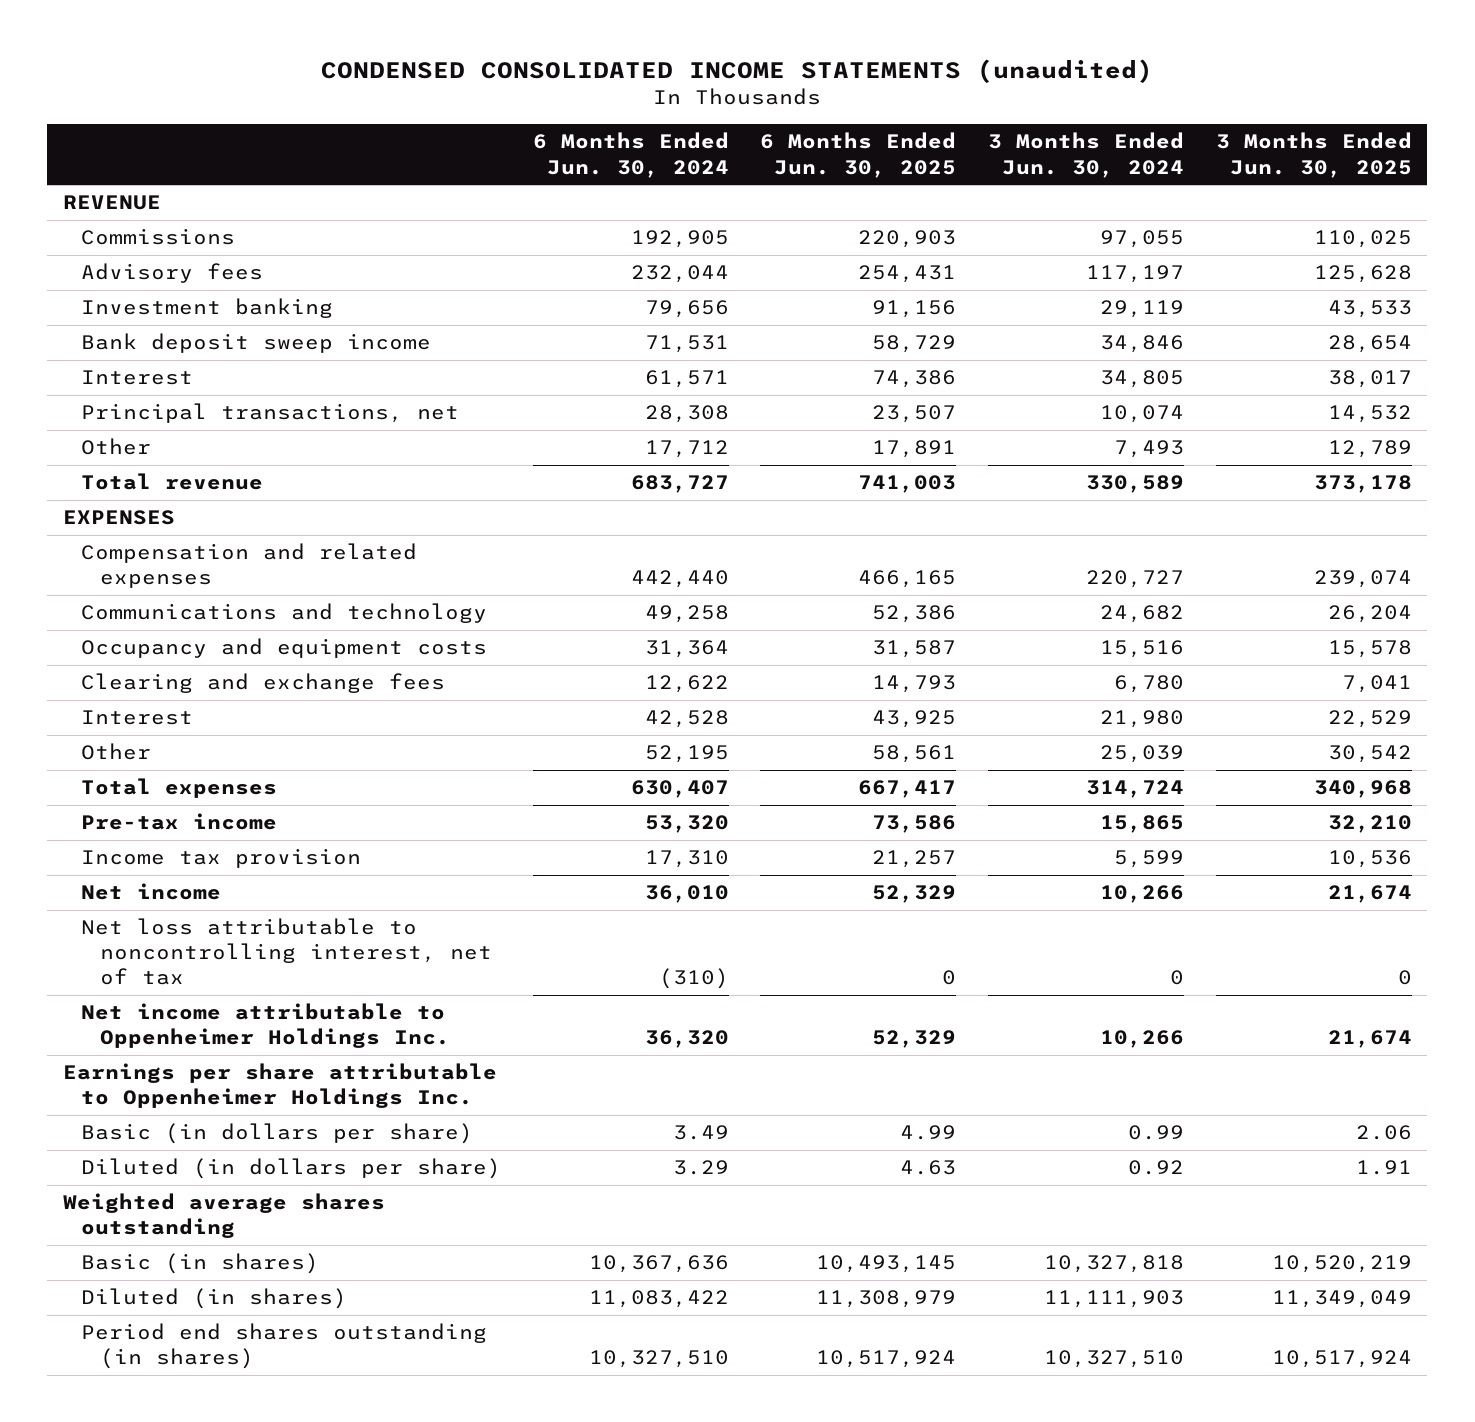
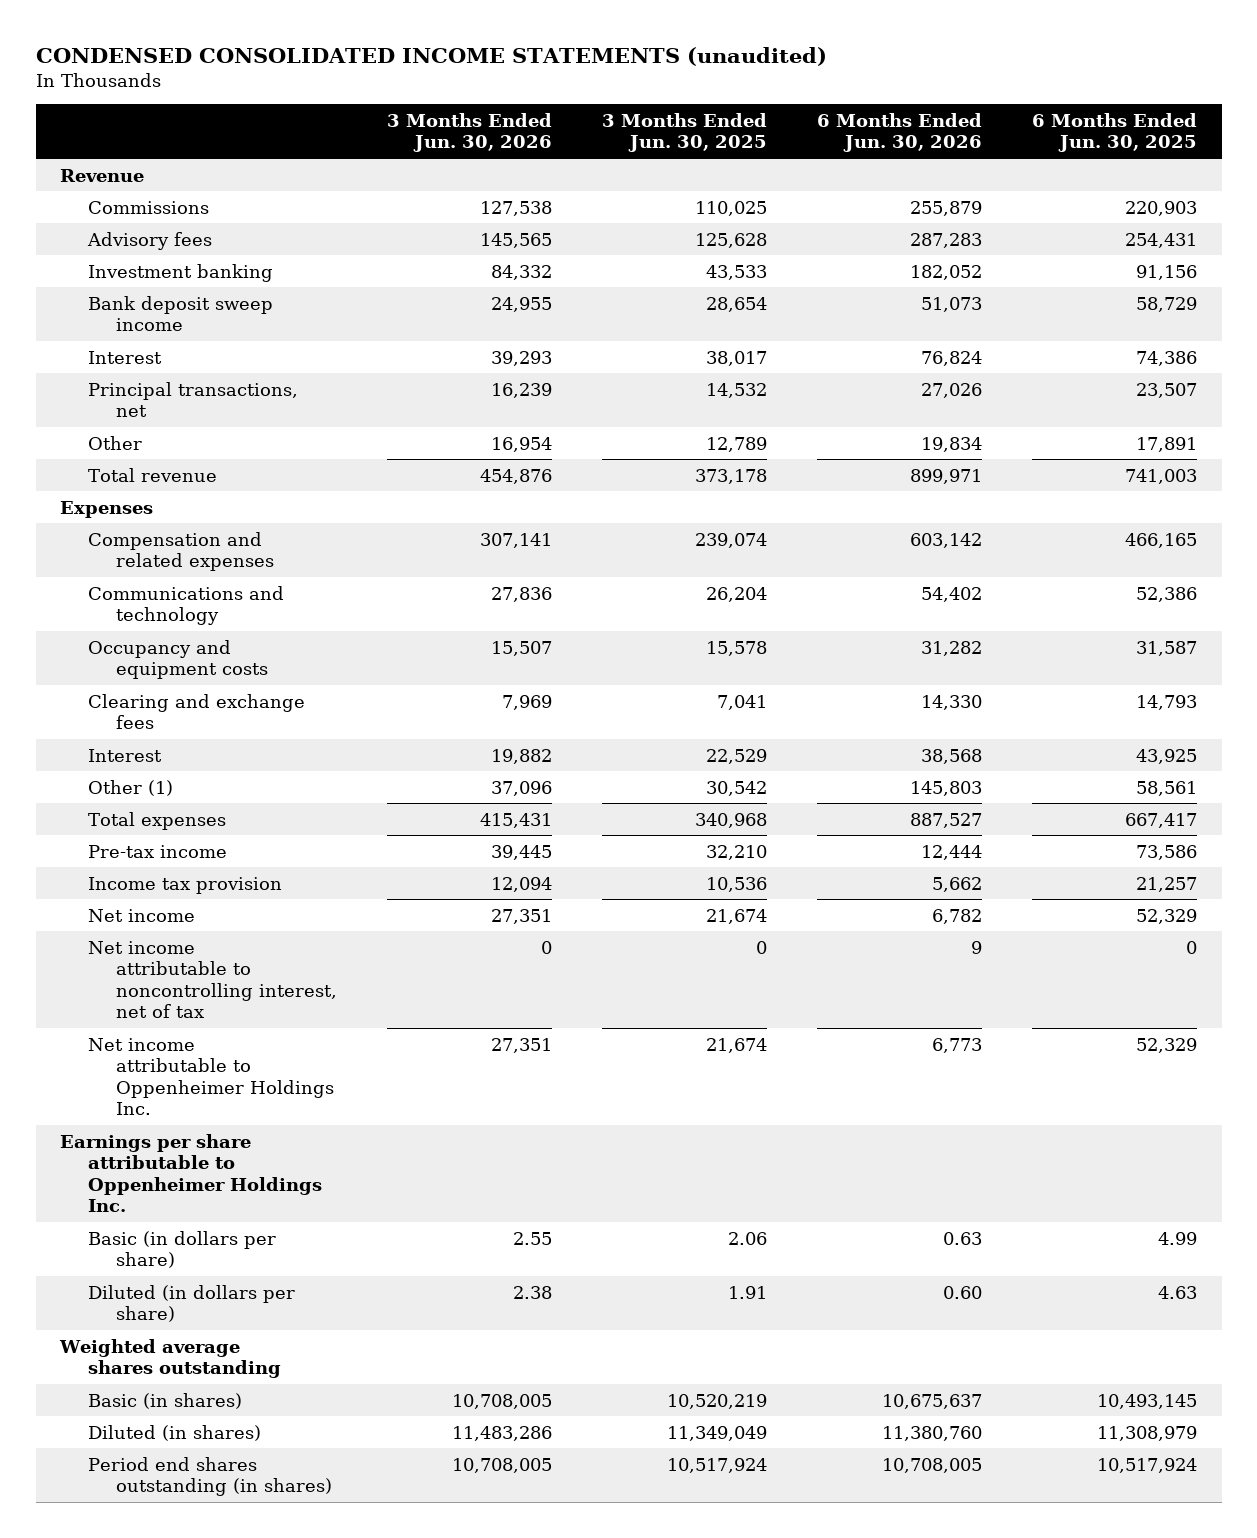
[532,132,729,178] 6 Months Ended Jun. 30, 2024 -> none
[987,132,1184,178] 3 Months Ended Jun. 30, 2024 -> none
none -> [386,112,552,153] 3 Months Ended Jun. 30, 2026
none -> [816,112,982,153] 6 Months Ended Jun. 30, 2026
[63,195,162,211] REVENUE -> [60,168,145,182] Revenue
[63,510,176,526] EXPENSES -> [60,500,154,518] Expenses
[81,743,152,761] Other -> [88,779,174,796] Other (1)
[81,918,492,986] Net loss attributable to noncontrolling interest, net of tax -> [88,940,338,1019] Net income attributable to noncontrolling interest, net of tax

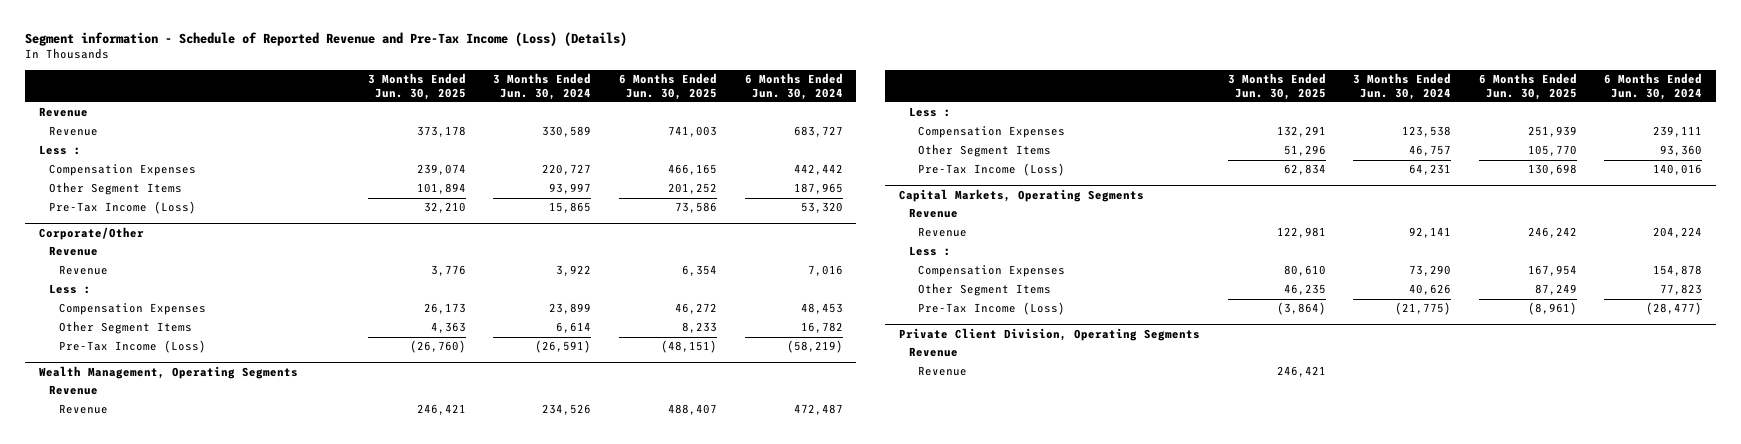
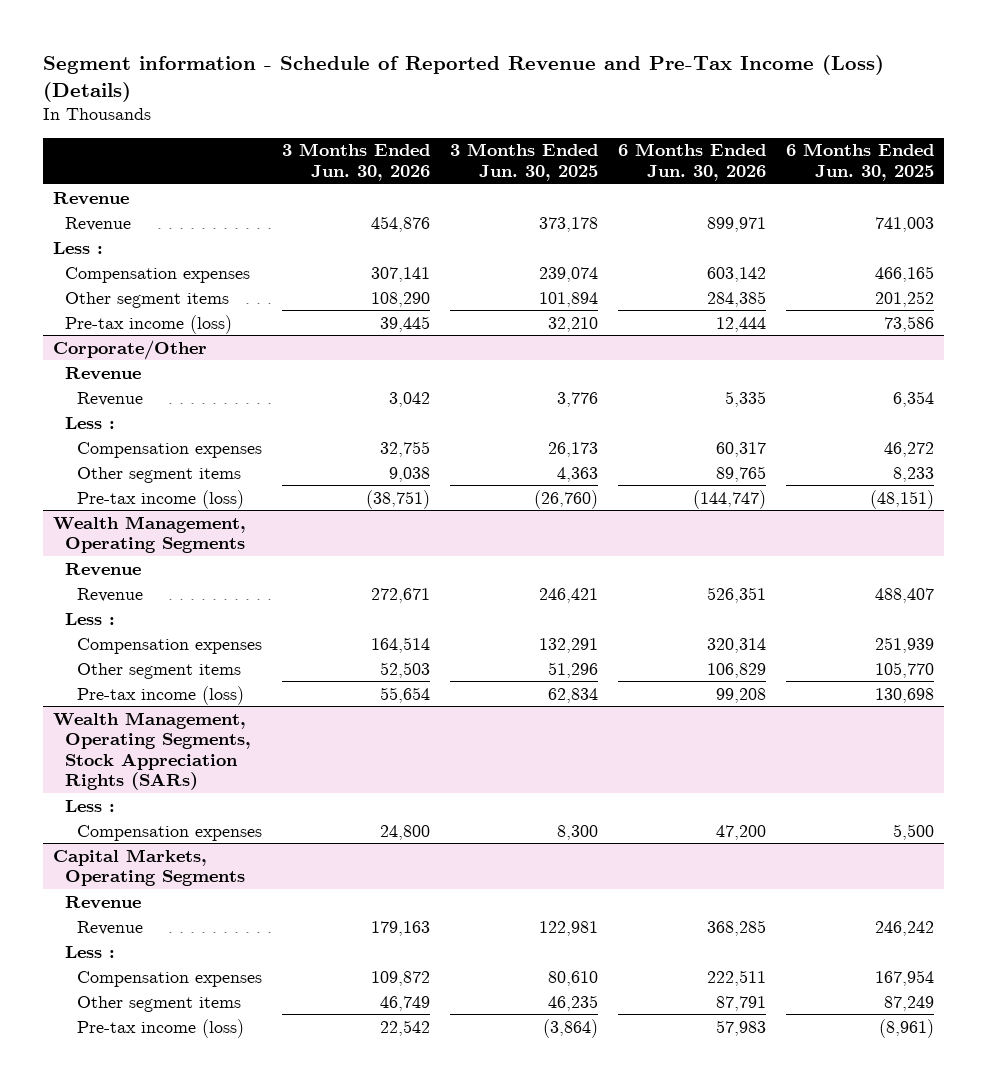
[493,73,592,100] 3 Months Ended Jun. 30, 2024 -> none
[744,73,843,100] 6 Months Ended Jun. 30, 2024 -> none
none -> [282,143,431,181] 3 Months Ended Jun. 30, 2026
none -> [618,143,767,181] 6 Months Ended Jun. 30, 2026
[48,164,196,177] Compensation Expenses -> [65,266,251,283] Compensation expenses
[48,182,182,196] Other Segment Items -> [65,291,230,308] Other segment items
[48,201,196,215] Pre-Tax Income (Loss) -> [65,314,233,334] Pre-tax income (loss)
[58,303,206,316] Compensation Expenses -> [77,441,263,458] Compensation expenses
[58,321,192,335] Other Segment Items -> [77,466,242,483] Other segment items
[58,340,206,354] Pre-Tax Income (Loss) -> [77,489,245,509] Pre-tax income (loss)
[918,126,1066,139] Compensation Expenses -> [77,637,263,654] Compensation expenses
[918,144,1052,158] Other Segment Items -> [77,662,242,679] Other segment items
[918,163,1066,177] Pre-Tax Income (Loss) -> [77,685,245,705] Pre-tax income (loss)
none -> [52,711,252,791] Wealth Management, Operating Segments, Stock Appreciation Rights (SARs)
none -> [65,799,116,812] Less :
none -> [77,824,263,841] Compensation expenses
[898,328,1200,342] Private Client Division, Operating Segments -> none
[908,347,958,358] Revenue -> none
[918,366,968,377] Revenue -> none
[918,265,1066,278] Compensation Expenses -> [77,970,263,987] Compensation expenses
[918,283,1052,297] Other Segment Items -> [77,995,242,1012] Other segment items
[918,302,1066,316] Pre-Tax Income (Loss) -> [77,1018,245,1038] Pre-tax income (loss)

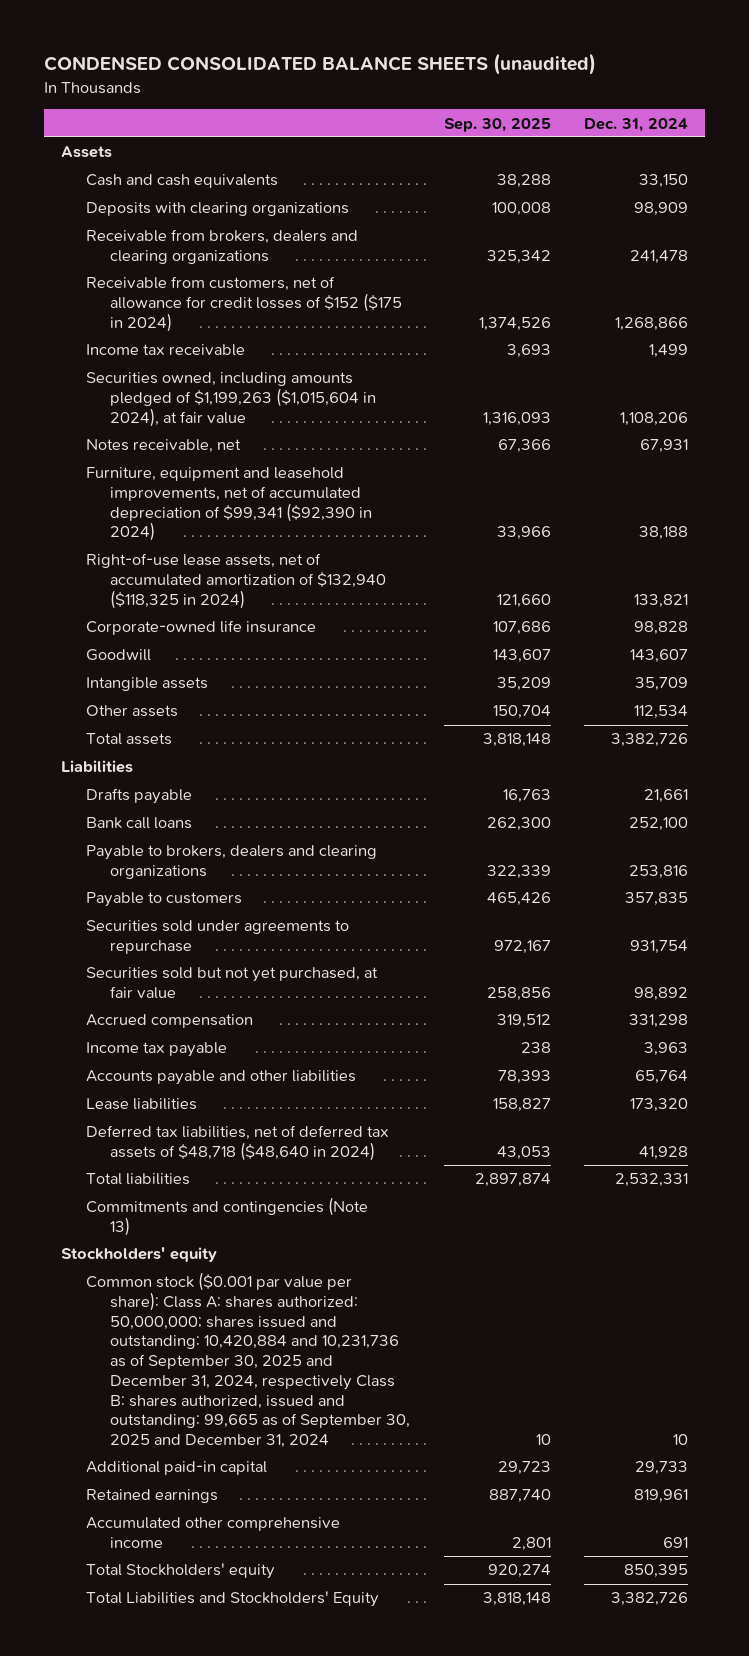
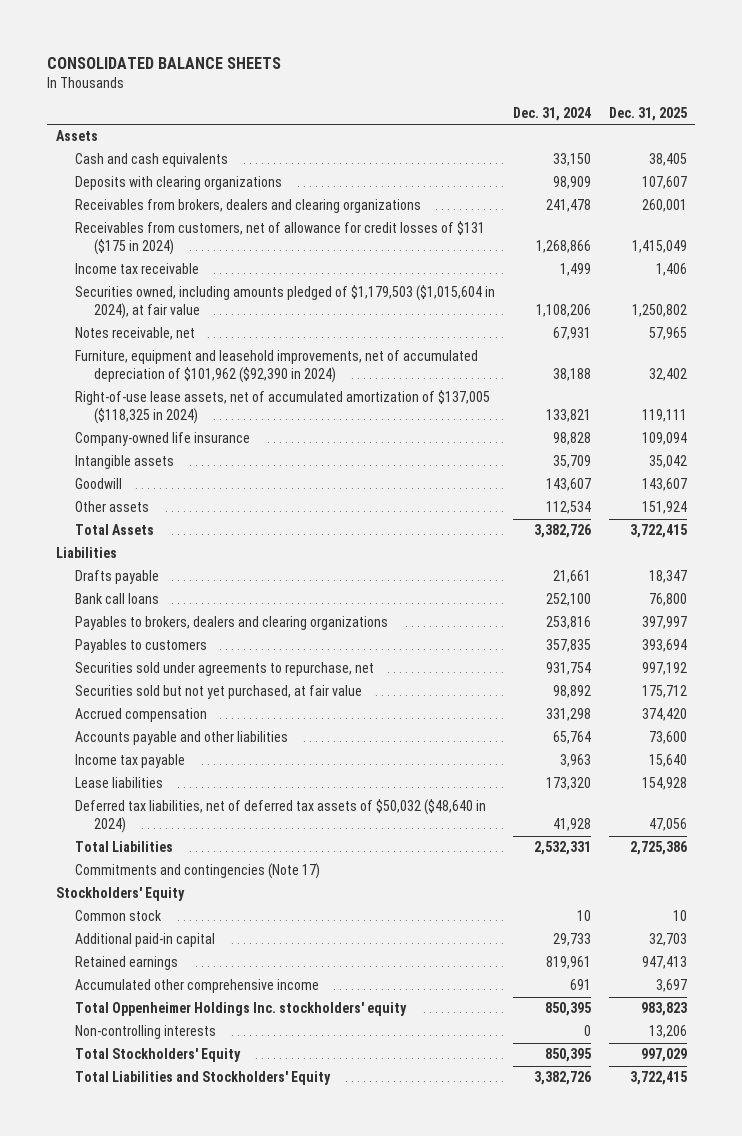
[44,53,597,76] CONDENSED CONSOLIDATED BALANCE SHEETS (unaudited) -> [47,56,282,69] CONSOLIDATED BALANCE SHEETS
[443,117,551,132] Sep. 30, 2025 -> none
none -> [608,107,687,122] Dec. 31, 2025
[85,229,358,265] Receivable from brokers, dealers and clearing organizations -> [75,199,422,214] Receivables from brokers, dealers and clearing organizations
[85,276,403,332] Receivable from customers, net of allowance for credit losses of $152 ($175 in 2024) -> [75,221,486,256] Receivables from customers, net of allowance for credit losses of $131 ($175 in 2024)
[85,372,377,427] Securities owned, including amounts pledged of $1,199,263 ($1,015,604 in 2024), at fair value -> [75,285,496,320] Securities owned, including amounts pledged of $1,179,503 ($1,015,604 in 2024), at fair value
[85,467,373,542] Furniture, equipment and leasehold improvements, net of accumulated depreciation of $99,341 ($92,390 in 2024) -> [75,350,479,384] Furniture, equipment and leasehold improvements, net of accumulated depreciation of $101,962 ($92,390 in 2024)
[85,553,387,609] Right-of-use lease assets, net of accumulated amortization of $132,940 ($118,325 in 2024) -> [75,390,491,425] Right-of-use lease assets, net of accumulated amortization of $137,005 ($118,325 in 2024)
[85,620,316,636] Corporate-owned life insurance -> [75,432,251,447] Company-owned life insurance
[85,649,151,662] Goodwill -> [75,478,123,490] Goodwill
[85,733,172,746] Total assets -> [75,524,155,536] Total Assets
[85,845,377,880] Payable to brokers, dealers and clearing organizations -> [75,616,389,631] Payables to brokers, dealers and clearing organizations
[85,892,242,908] Payable to customers -> [75,639,208,654] Payables to customers
[85,920,349,955] Securities sold under agreements to repurchase -> [75,662,375,677] Securities sold under agreements to repurchase, net
[85,1042,227,1058] Income tax payable -> [75,754,186,769] Income tax payable
[85,1125,389,1162] Deferred tax liabilities, net of deferred tax assets of $48,718 ($48,640 in 2024) -> [75,799,487,834] Deferred tax liabilities, net of deferred tax assets of $50,032 ($48,640 in 2024)
[85,1173,190,1186] Total liabilities -> [75,841,174,853] Total Liabilities
[85,1197,368,1237] Commitments and contingencies (Note 13) -> [75,863,321,880] Commitments and contingencies (Note 17)
[60,1247,217,1263] Stockholders' equity -> [55,887,185,902] Stockholders' Equity
[85,1272,411,1448] Common stock ($0.001 par value per share): Class A: shares authorized: 50,000,000; shares issued and outstanding: 10,420,884 and 10,231,736 as of September 30, 2025 and December 31, 2024, respectively Class B: shares authorized, issued and outstanding: 99,665 as of September 30, 2025 and December 31, 2024 -> [75,910,163,922] Common stock
[85,1563,275,1580] Total Stockholders' equity -> [75,1002,408,1017] Total Oppenheimer Holdings Inc. stockholders' equity
none -> [75,1025,217,1040] Non-controlling interests
none -> [75,1048,242,1063] Total Stockholders' Equity

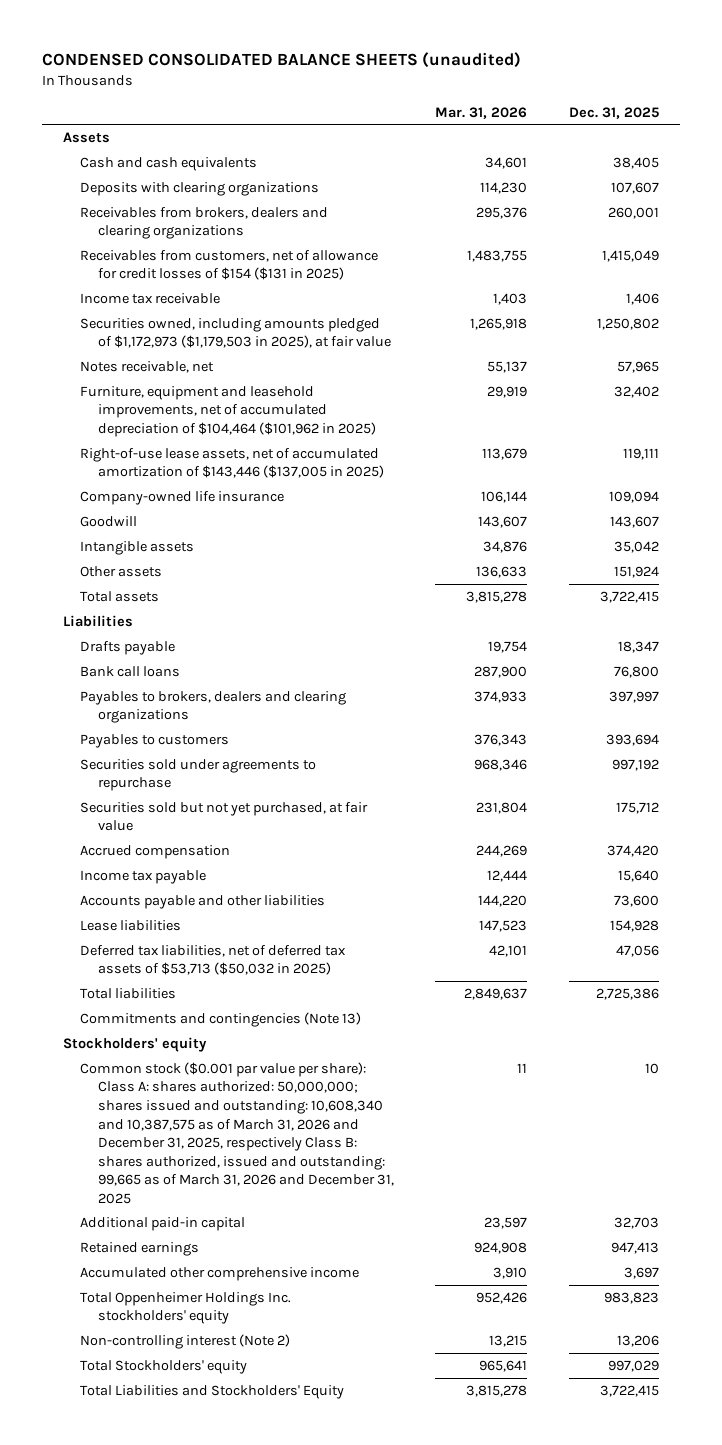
[47,56,282,69] CONSOLIDATED BALANCE SHEETS -> [42,52,522,69] CONDENSED CONSOLIDATED BALANCE SHEETS (unaudited)
[512,107,591,122] Dec. 31, 2024 -> none
none -> [435,106,528,119] Mar. 31, 2026
[75,221,486,256] Receivables from customers, net of allowance for credit losses of $131 ($175 in 2024) -> [80,249,379,281] Receivables from customers, net of allowance for credit losses of $154 ($131 in 2025)
[75,285,496,320] Securities owned, including amounts pledged of $1,179,503 ($1,015,604 in 2024), at fair value -> [80,317,391,349] Securities owned, including amounts pledged of $1,172,973 ($1,179,503 in 2025), at fair value
[75,350,479,384] Furniture, equipment and leasehold improvements, net of accumulated depreciation of $101,962 ($92,390 in 2024) -> [80,385,376,437] Furniture, equipment and leasehold improvements, net of accumulated depreciation of $104,464 ($101,962 in 2025)
[75,390,491,425] Right-of-use lease assets, net of accumulated amortization of $137,005 ($118,325 in 2024) -> [80,447,384,479] Right-of-use lease assets, net of accumulated amortization of $143,446 ($137,005 in 2025)
[75,455,175,470] Intangible assets -> [80,540,195,555] Intangible assets
[75,524,155,536] Total Assets -> [80,590,160,602] Total assets
[75,662,375,677] Securities sold under agreements to repurchase, net -> [80,758,317,792] Securities sold under agreements to repurchase
[75,731,289,746] Accounts payable and other liabilities -> [80,894,326,909] Accounts payable and other liabilities
[75,799,487,834] Deferred tax liabilities, net of deferred tax assets of $50,032 ($48,640 in 2024) -> [80,944,347,976] Deferred tax liabilities, net of deferred tax assets of $53,713 ($50,032 in 2025)
[75,841,174,853] Total Liabilities -> [80,987,177,999] Total liabilities
[75,863,321,880] Commitments and contingencies (Note 17) -> [80,1011,362,1027] Commitments and contingencies (Note 13)
[55,887,185,902] Stockholders' Equity -> [62,1036,207,1052] Stockholders' equity
[75,910,163,922] Common stock -> [80,1061,394,1204] Common stock ($0.001 par value per share): Class A: shares authorized: 50,000,000; shares issued and outstanding: 10,608,340 and 10,387,575 as of March 31, 2026 and December 31, 2025, respectively Class B: shares authorized, issued and outstanding: 99,665 as of March 31, 2026 and December 31, 2025
[75,1025,217,1040] Non-controlling interests -> [80,1333,291,1349] Non-controlling interest (Note 2)
[75,1048,242,1063] Total Stockholders' Equity -> [80,1359,248,1374] Total Stockholders' equity

